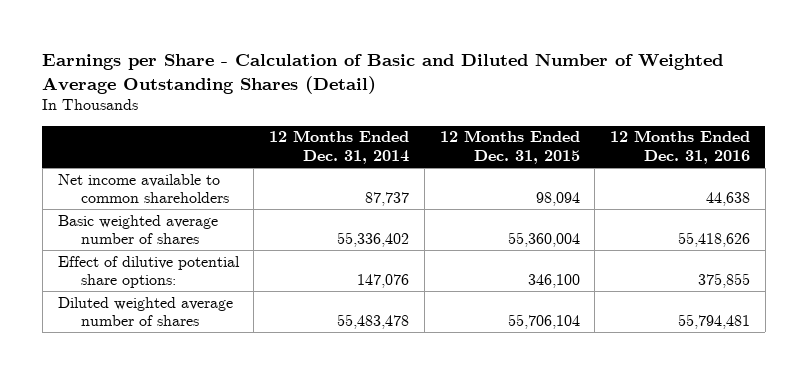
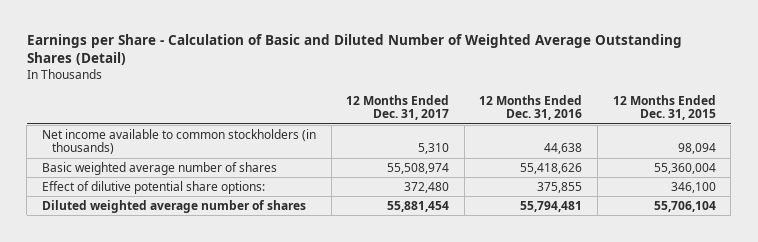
[269,130,410,164] 12 Months Ended Dec. 31, 2014 -> none
none -> [346,94,450,121] 12 Months Ended Dec. 31, 2017
[57,173,230,204] Net income available to common shareholders -> [42,128,317,155] Net income available to common stockholders (in thousands)

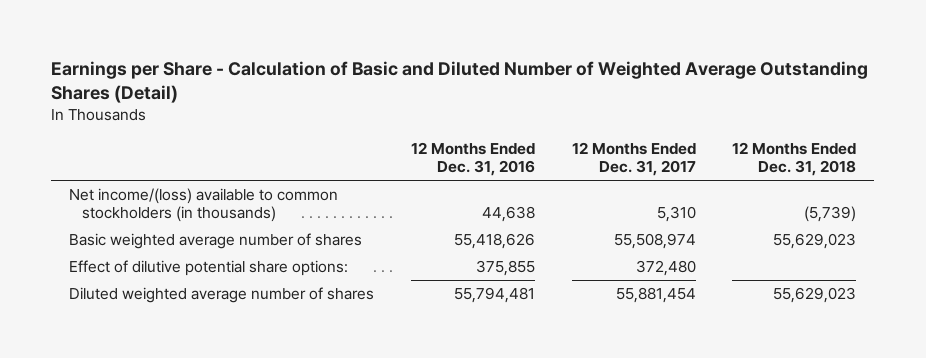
[612,94,716,121] 12 Months Ended Dec. 31, 2015 -> none
none -> [732,142,857,177] 12 Months Ended Dec. 31, 2018
[42,128,317,155] Net income available to common stockholders (in thousands) -> [69,187,339,222] Net income/(loss) available to common stockholders (in thousands)

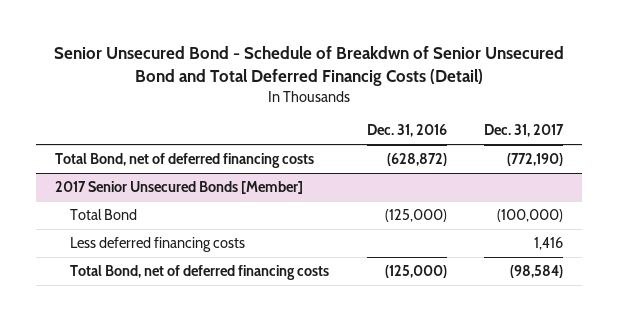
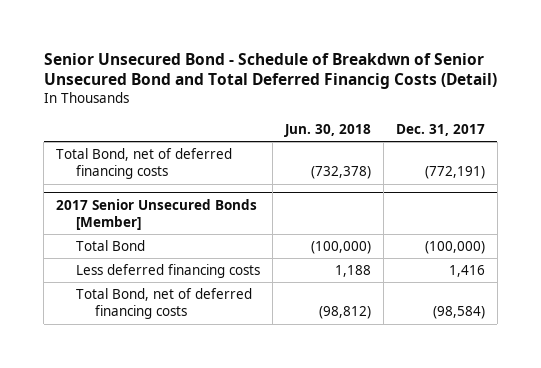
[366,124,447,138] Dec. 31, 2016 -> none
none -> [283,123,371,137] Jun. 30, 2018
[507,153,564,167] (772,190) -> [424,166,485,180] (772,191)

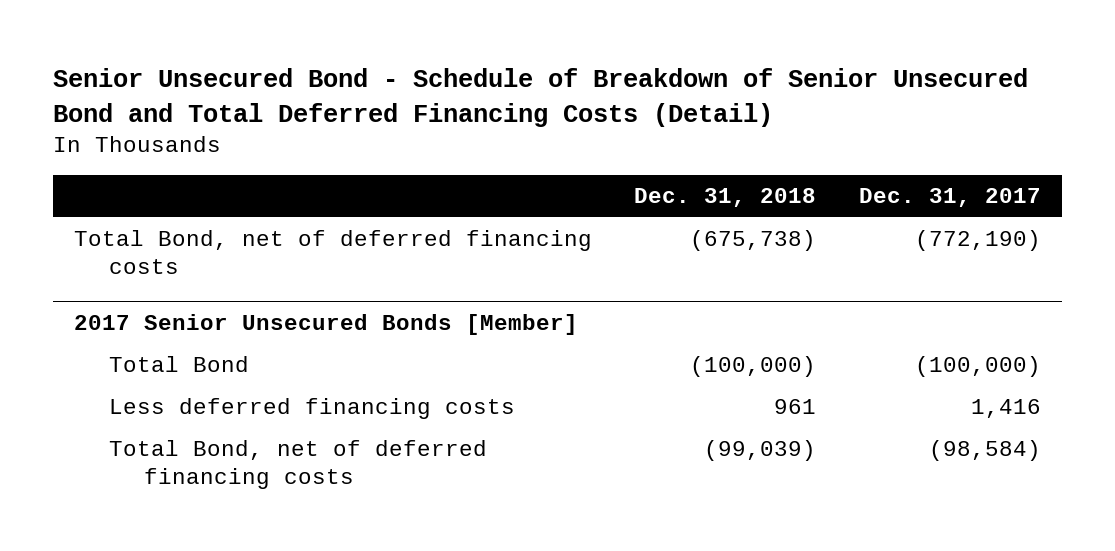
[43,52,497,90] Senior Unsecured Bond - Schedule of Breakdwn of Senior Unsecured Bond and Total Deferred Financig Costs (Detail) -> [52,68,1028,128] Senior Unsecured Bond - Schedule of Breakdown of Senior Unsecured Bond and Total Deferred Financing Costs (Detail)
[283,123,371,137] Jun. 30, 2018 -> none
none -> [634,188,817,208] Dec. 31, 2018
[424,166,485,180] (772,191) -> [914,230,1041,252] (772,190)

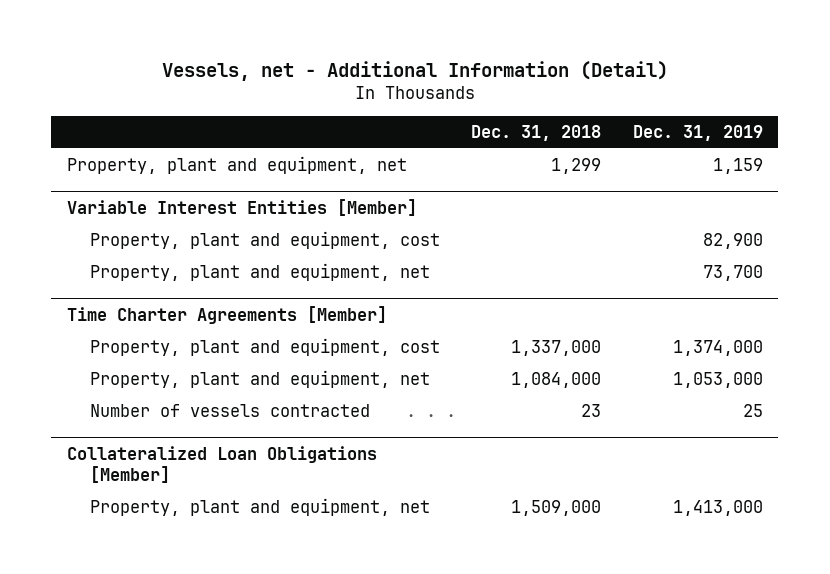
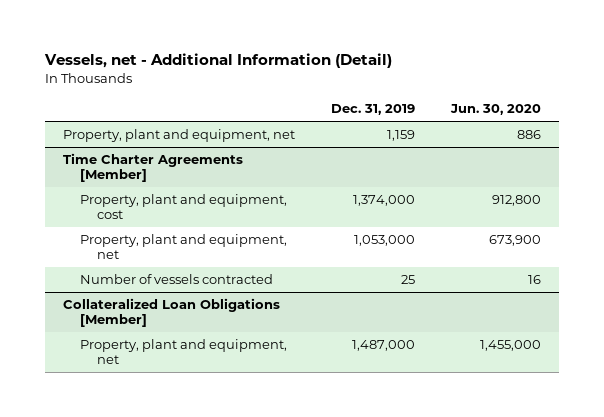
[471,124,602,141] Dec. 31, 2018 -> none
none -> [450,104,542,116] Jun. 30, 2020
[66,198,417,216] Variable Interest Entities [Member] -> none
[90,231,441,250] Property, plant and equipment, cost -> none
[90,263,431,282] Property, plant and equipment, net -> none
[672,500,763,517] 1,413,000 -> [352,340,416,352] 1,487,000

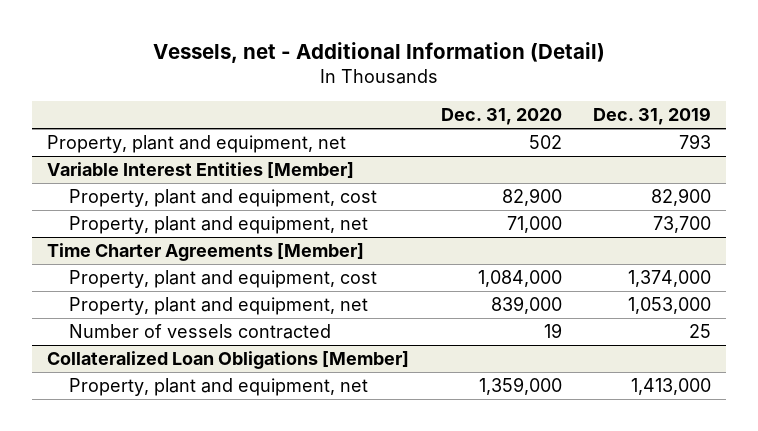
[450,104,542,116] Jun. 30, 2020 -> none
none -> [440,108,562,126] Dec. 31, 2020
[387,130,416,142] 1,159 -> [678,133,711,149] 793
none -> [47,161,355,179] Variable Interest Entities [Member]
none -> [69,188,378,207] Property, plant and equipment, cost
none -> [69,215,369,234] Property, plant and equipment, net
[352,340,416,352] 1,487,000 -> [630,377,711,395] 1,413,000

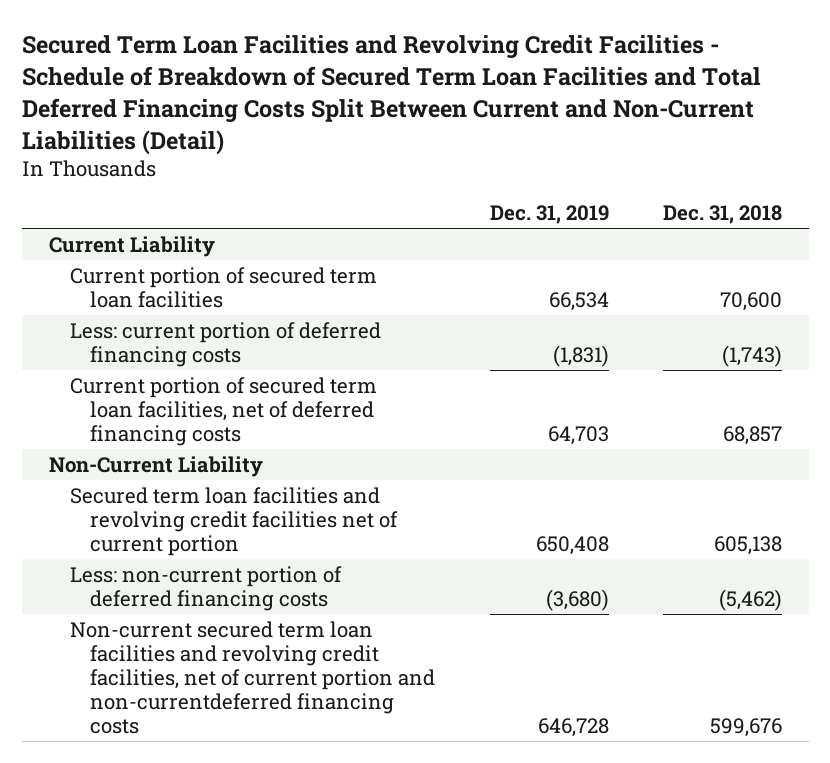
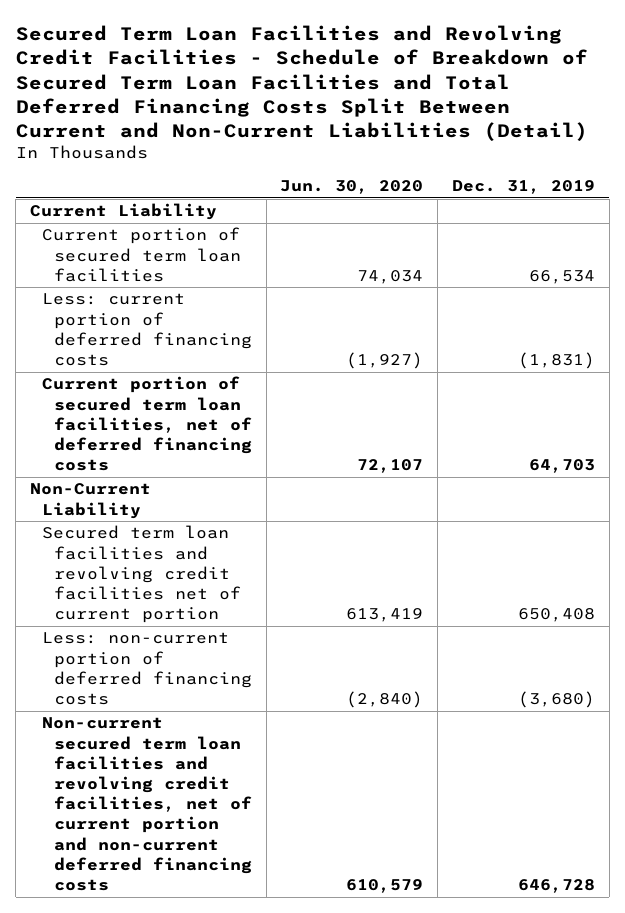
[662,204,782,224] Dec. 31, 2018 -> none
none -> [280,180,424,195] Jun. 30, 2020
[69,621,436,734] Non-current secured term loan facilities and revolving credit facilities, net of current portion and non-currentdeferred financing costs -> [41,717,252,892] Non-current secured term loan facilities and revolving credit facilities, net of current portion and non-current deferred financing costs

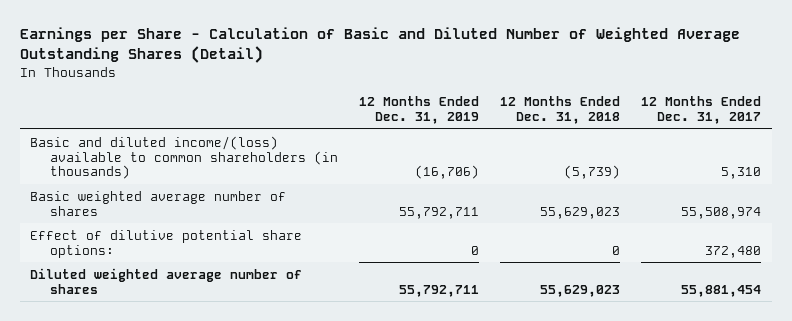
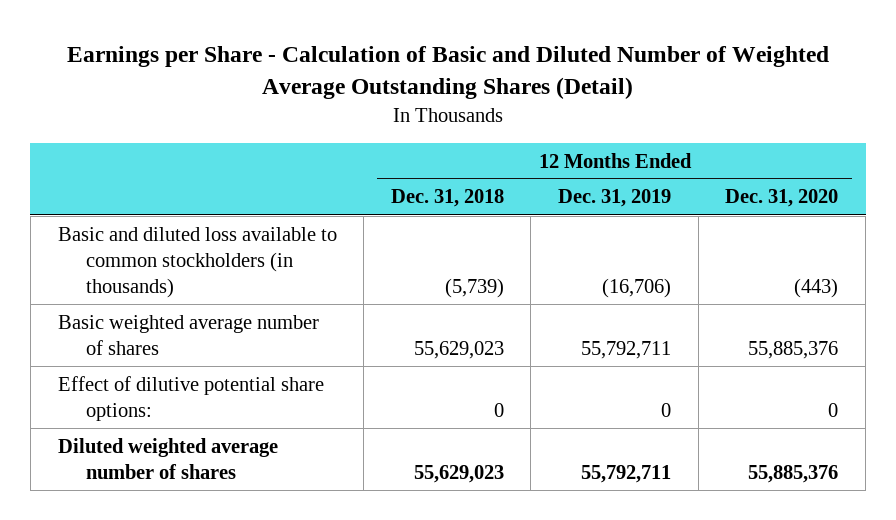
[641,96,762,124] 12 Months Ended Dec. 31, 2017 -> none
none -> [725,189,839,208] Dec. 31, 2020
[30,135,338,180] Basic and diluted income/(loss) available to common shareholders (in thousands) -> [57,226,337,298] Basic and diluted loss available to common stockholders (in thousands)

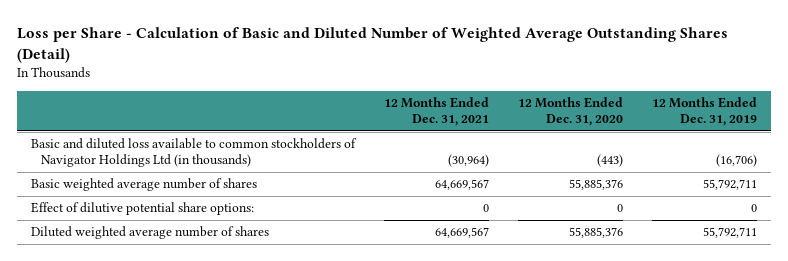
[66,46,829,100] Earnings per Share - Calculation of Basic and Diluted Number of Weighted Average Outstanding Shares (Detail) -> [17,27,729,63] Loss per Share - Calculation of Basic and Diluted Number of Weighted Average Outstanding Shares (Detail)
[390,189,504,208] Dec. 31, 2018 -> none
none -> [384,96,490,127] 12 Months Ended Dec. 31, 2021
[57,226,337,298] Basic and diluted loss available to common stockholders (in thousands) -> [31,138,358,168] Basic and diluted loss available to common stockholders of Navigator Holdings Ltd (in thousands)

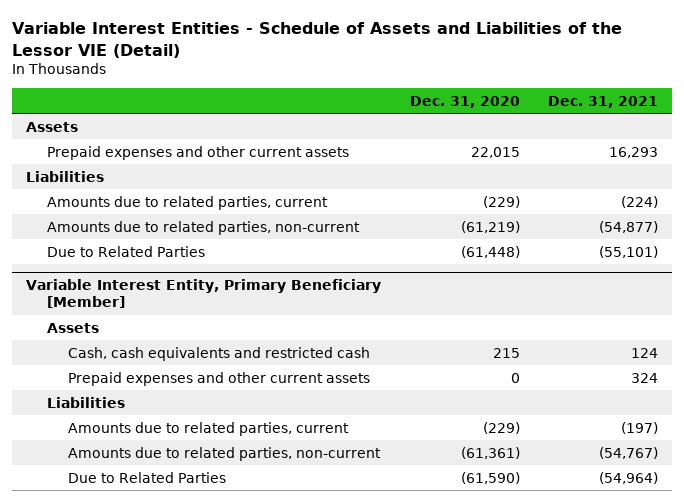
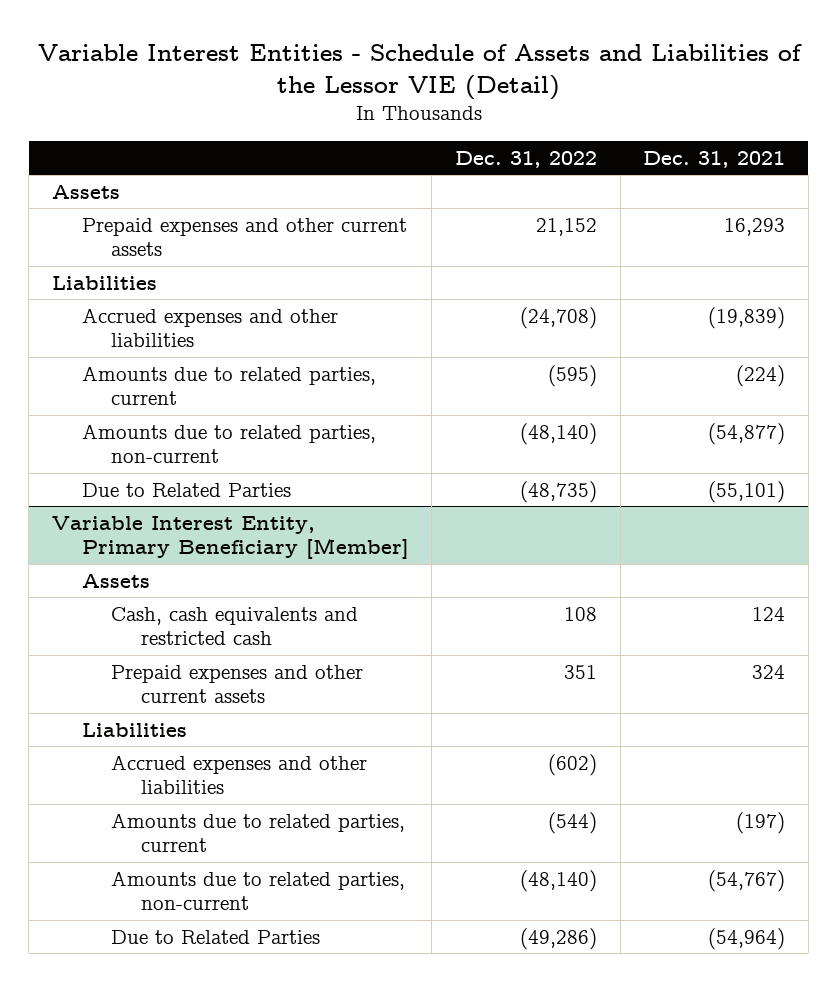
[409,95,520,108] Dec. 31, 2020 -> none
none -> [454,150,597,168] Dec. 31, 2022
none -> [81,307,338,348] Accrued expenses and other liabilities
none -> [111,754,368,795] Accrued expenses and other liabilities

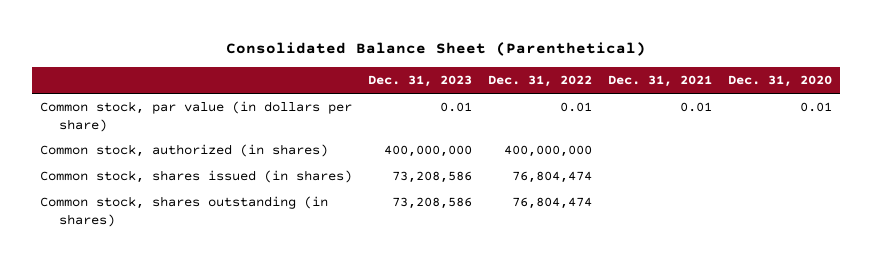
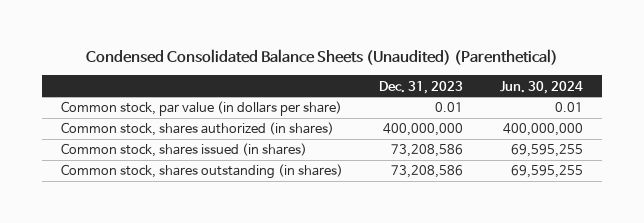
[225,42,646,57] Consolidated Balance Sheet (Parenthetical) -> [85,49,558,66] Condensed Consolidated Balance Sheets (Unaudited) (Parenthetical)
[487,75,592,88] Dec. 31, 2022 -> none
[608,75,713,88] Dec. 31, 2021 -> none
[728,75,833,88] Dec. 31, 2020 -> none
none -> [500,80,584,94] Jun. 30, 2024
[39,144,328,158] Common stock, authorized (in shares) -> [60,122,334,137] Common stock, shares authorized (in shares)

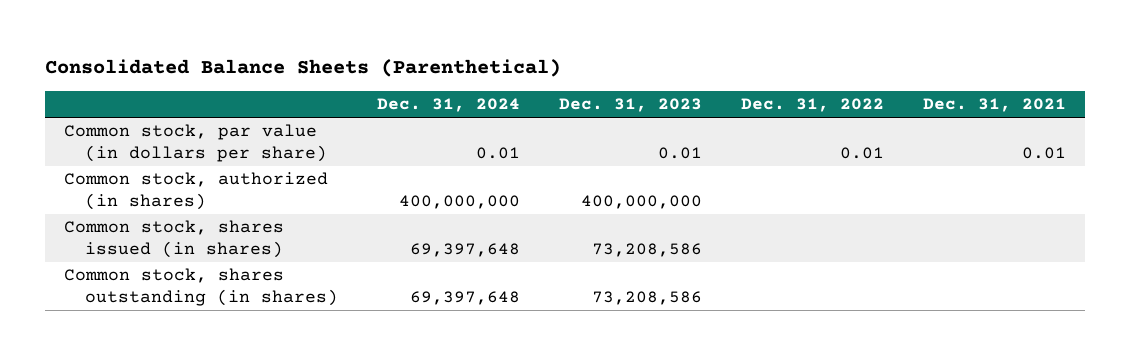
[85,49,558,66] Condensed Consolidated Balance Sheets (Unaudited) (Parenthetical) -> [44,58,561,77] Consolidated Balance Sheets (Parenthetical)
[500,80,584,94] Jun. 30, 2024 -> none
none -> [376,98,520,113] Dec. 31, 2024
none -> [740,98,884,113] Dec. 31, 2022
none -> [922,98,1066,113] Dec. 31, 2021
[60,122,334,137] Common stock, shares authorized (in shares) -> [64,172,329,210] Common stock, authorized (in shares)

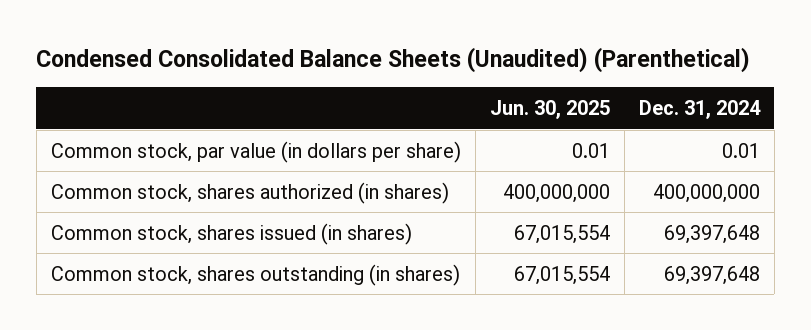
[44,58,561,77] Consolidated Balance Sheets (Parenthetical) -> [36,47,751,74] Condensed Consolidated Balance Sheets (Unaudited) (Parenthetical)
[558,98,702,113] Dec. 31, 2023 -> none
[740,98,884,113] Dec. 31, 2022 -> none
[922,98,1066,113] Dec. 31, 2021 -> none
none -> [489,100,610,120] Jun. 30, 2025
[64,172,329,210] Common stock, authorized (in shares) -> [50,181,449,204] Common stock, shares authorized (in shares)

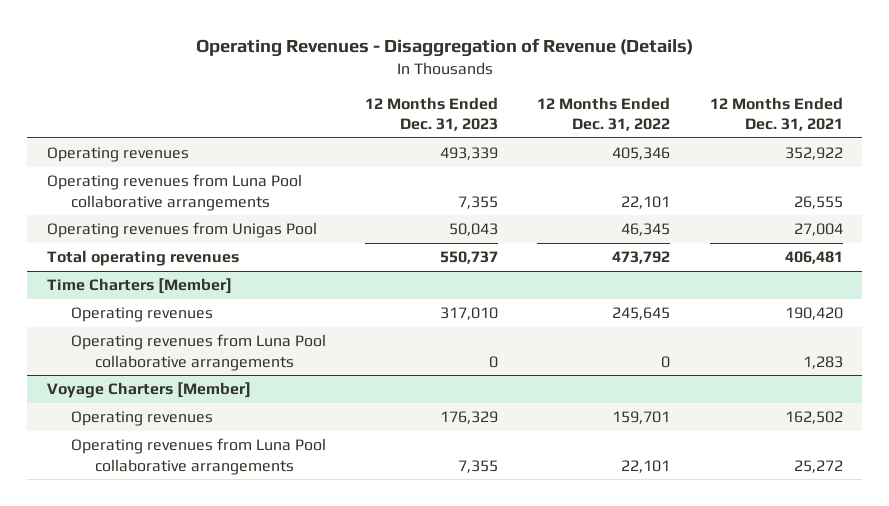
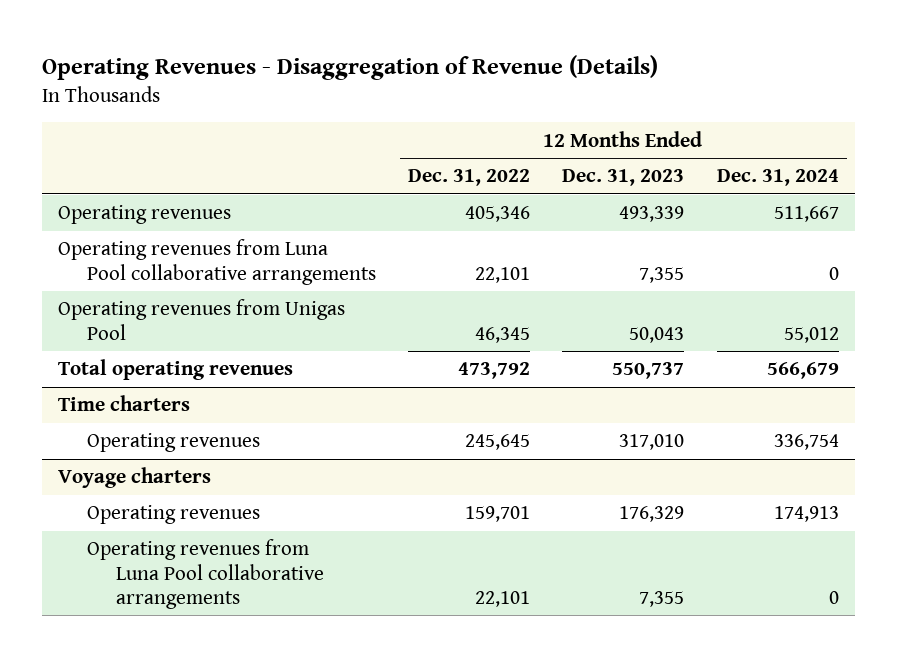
[709,96,843,132] 12 Months Ended Dec. 31, 2021 -> none
none -> [716,169,839,187] Dec. 31, 2024
[46,278,232,295] Time Charters [Member] -> [58,395,191,412] Time charters
[70,334,326,371] Operating revenues from Luna Pool collaborative arrangements -> none
[46,382,251,399] Voyage Charters [Member] -> [58,467,212,489] Voyage charters

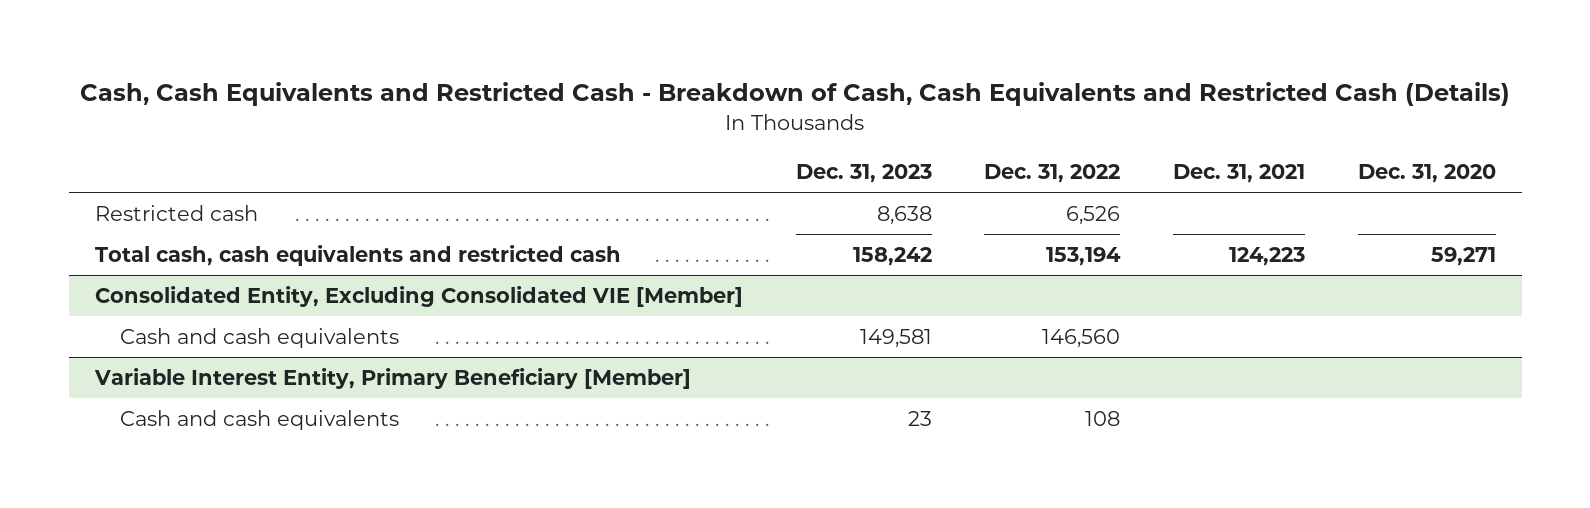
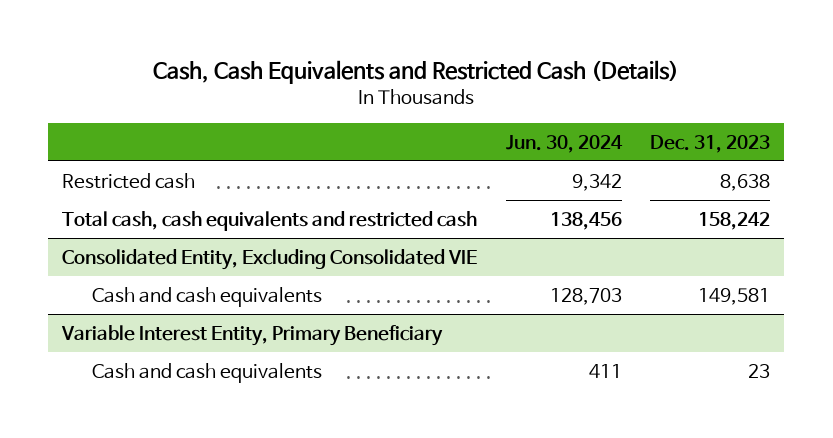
[80,82,1511,107] Cash, Cash Equivalents and Restricted Cash - Breakdown of Cash, Cash Equivalents and Restricted Cash (Details) -> [153,59,680,84] Cash, Cash Equivalents and Restricted Cash (Details)
[984,163,1121,183] Dec. 31, 2022 -> none
[1172,163,1305,183] Dec. 31, 2021 -> none
[1357,163,1496,183] Dec. 31, 2020 -> none
none -> [505,134,623,153] Jun. 30, 2024
[94,286,743,308] Consolidated Entity, Excluding Consolidated VIE [Member] -> [62,248,478,270] Consolidated Entity, Excluding Consolidated VIE
[93,368,691,390] Variable Interest Entity, Primary Beneficiary [Member] -> [61,324,444,346] Variable Interest Entity, Primary Beneficiary

